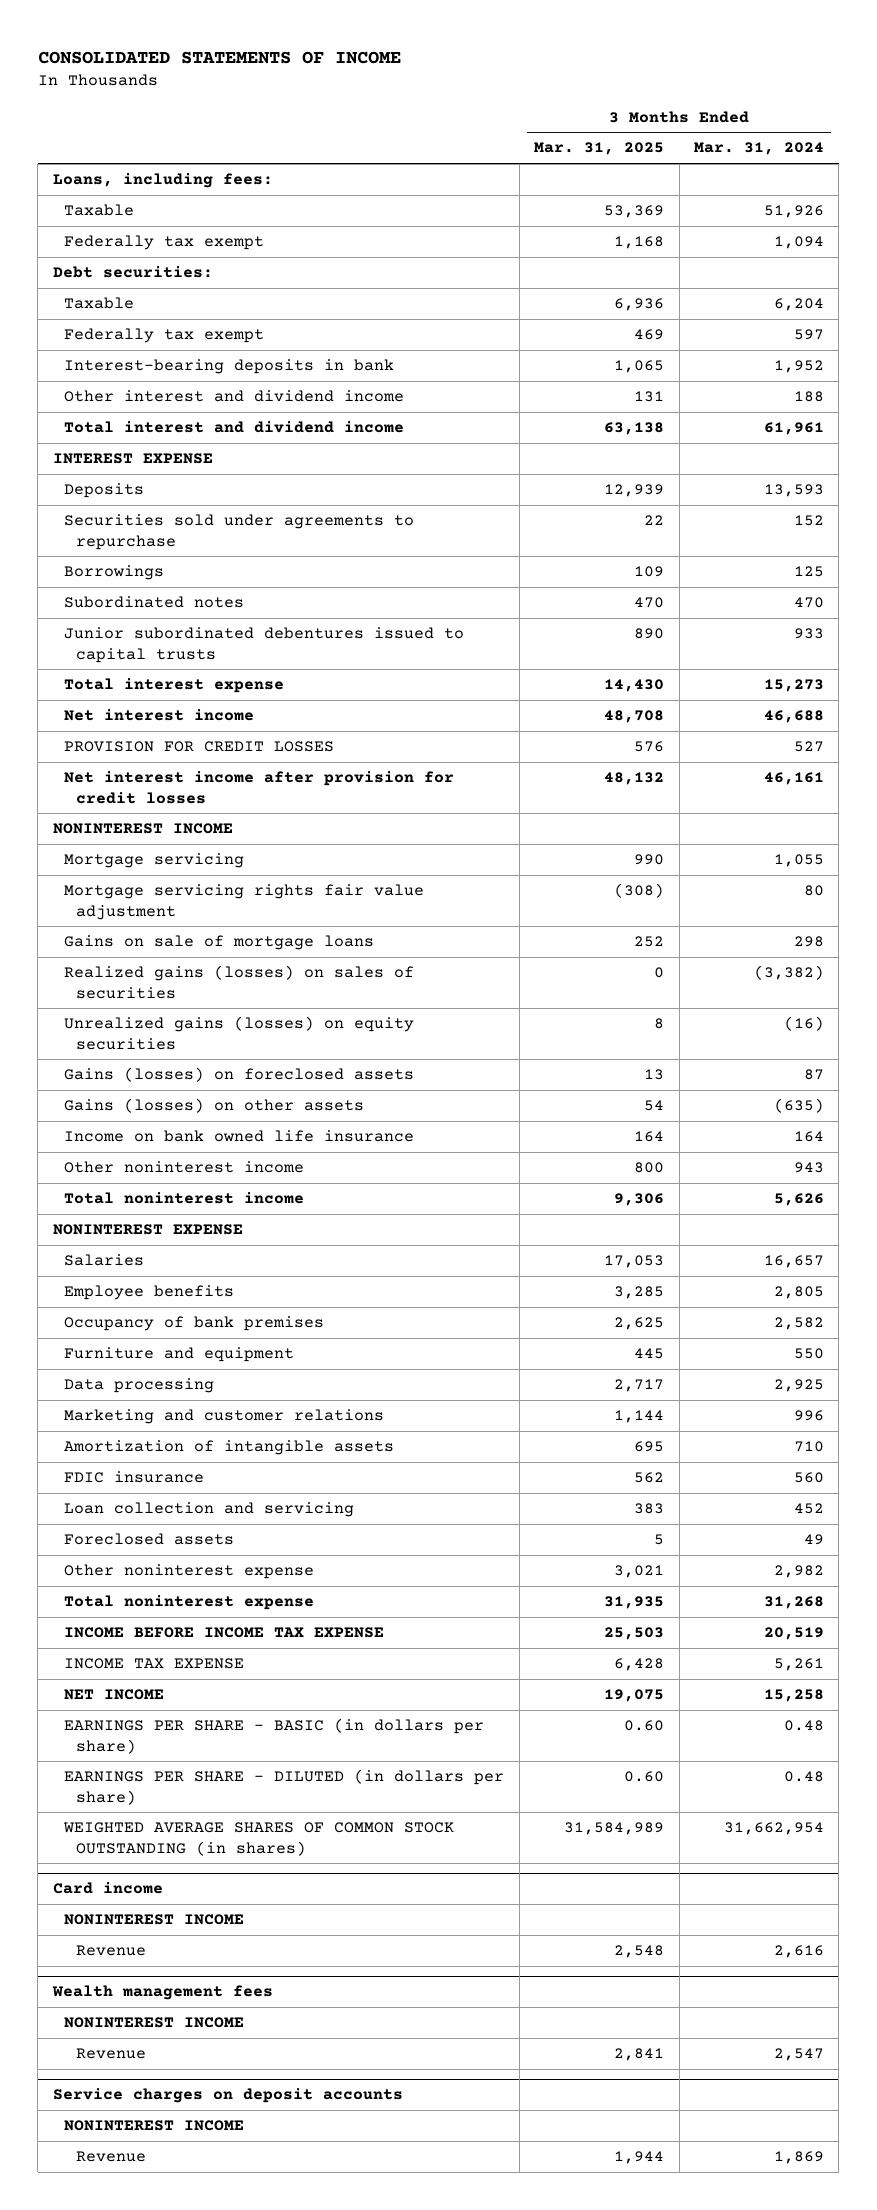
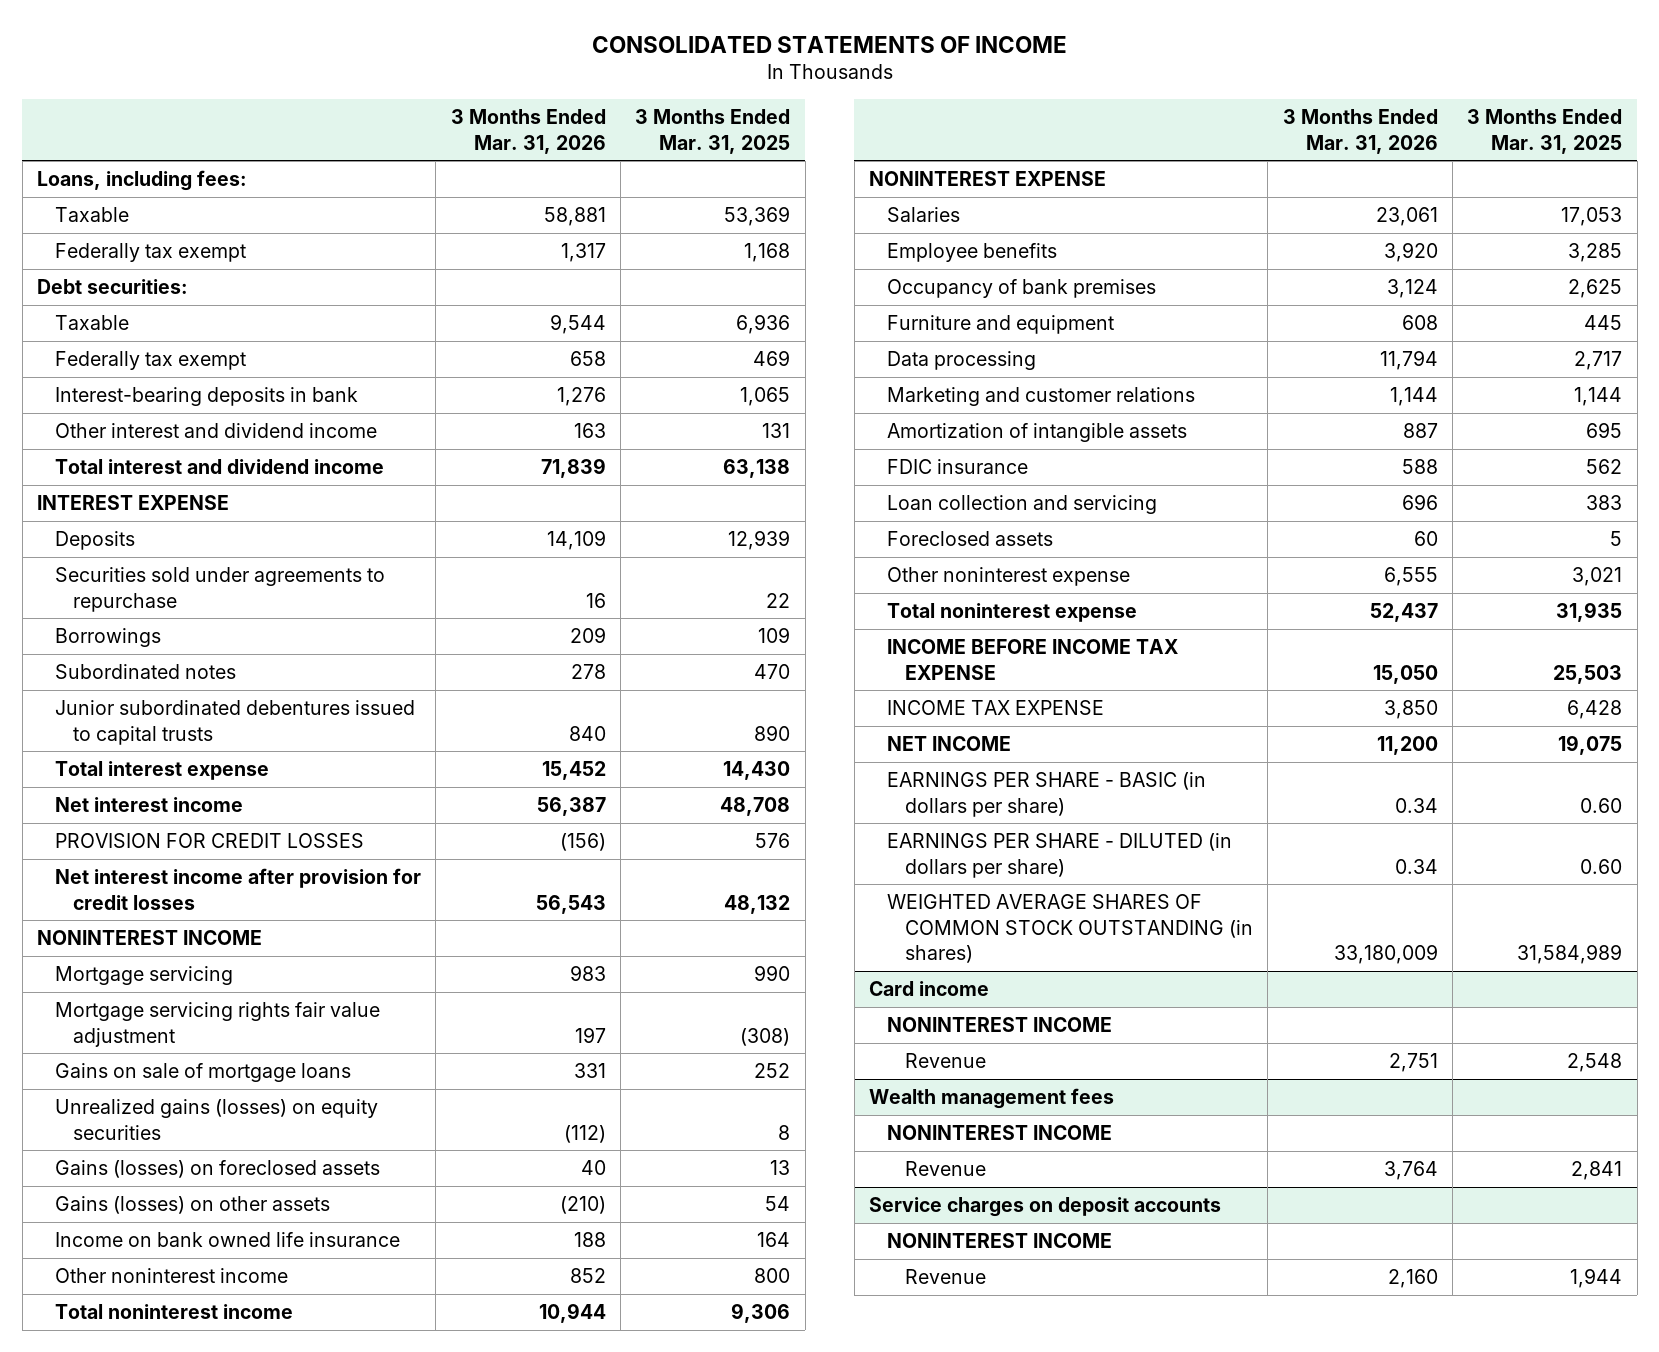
[694,142,825,156] Mar. 31, 2024 -> none
none -> [450,109,606,154] 3 Months Ended Mar. 31, 2026
[64,965,415,999] Realized gains (losses) on sales of securities -> none

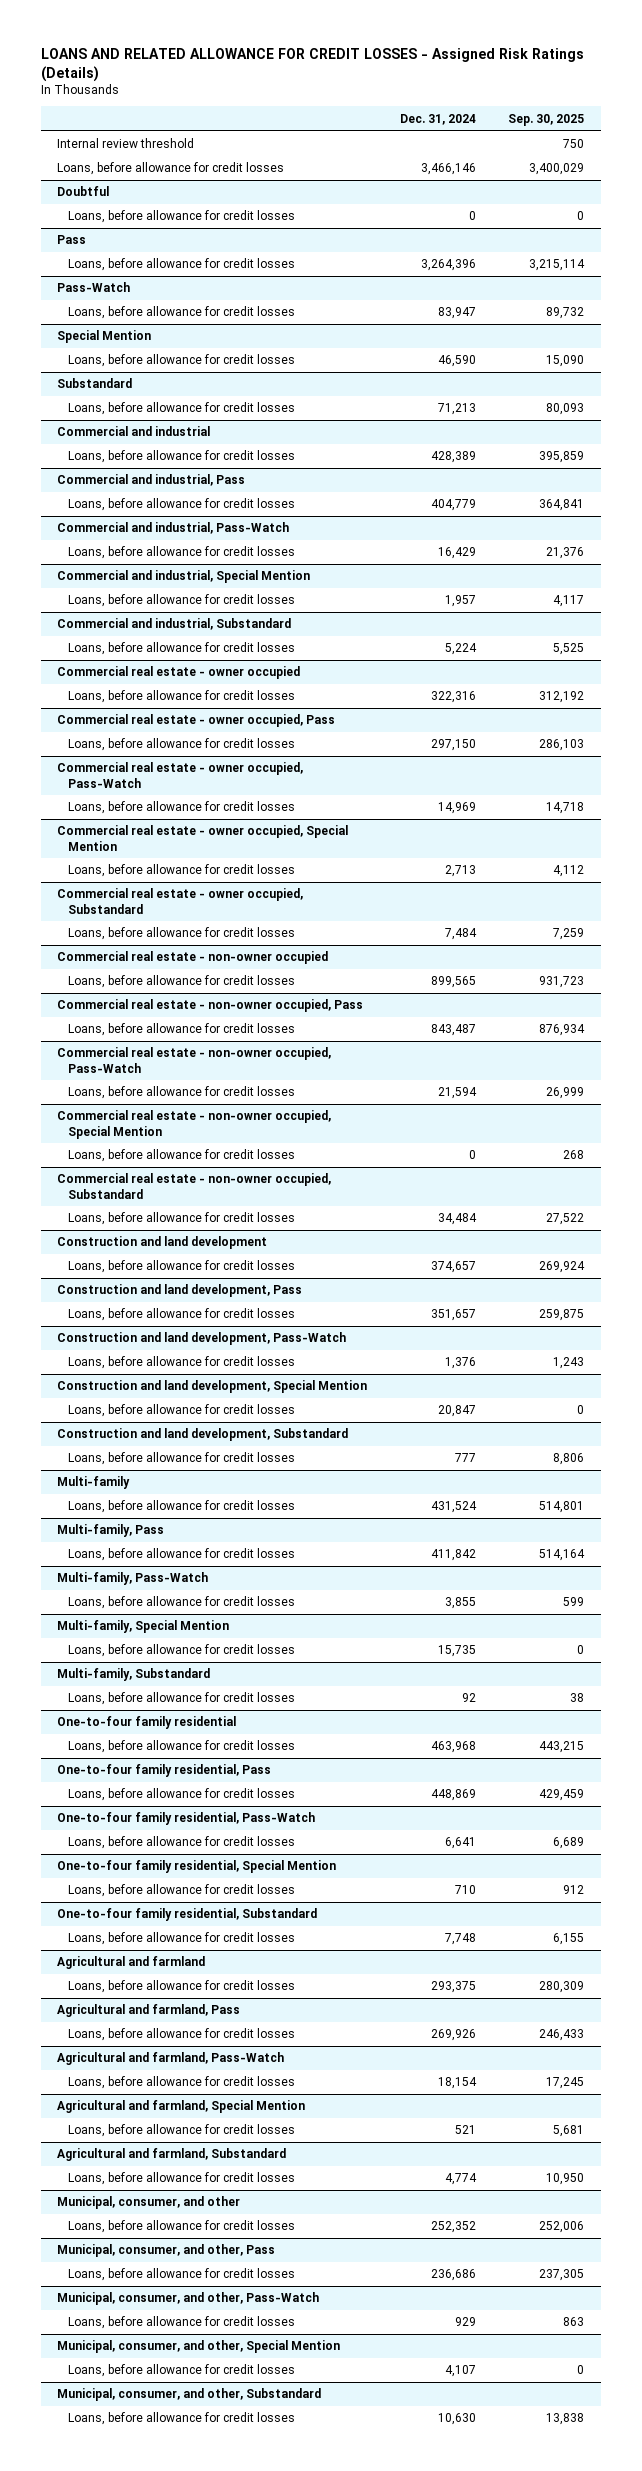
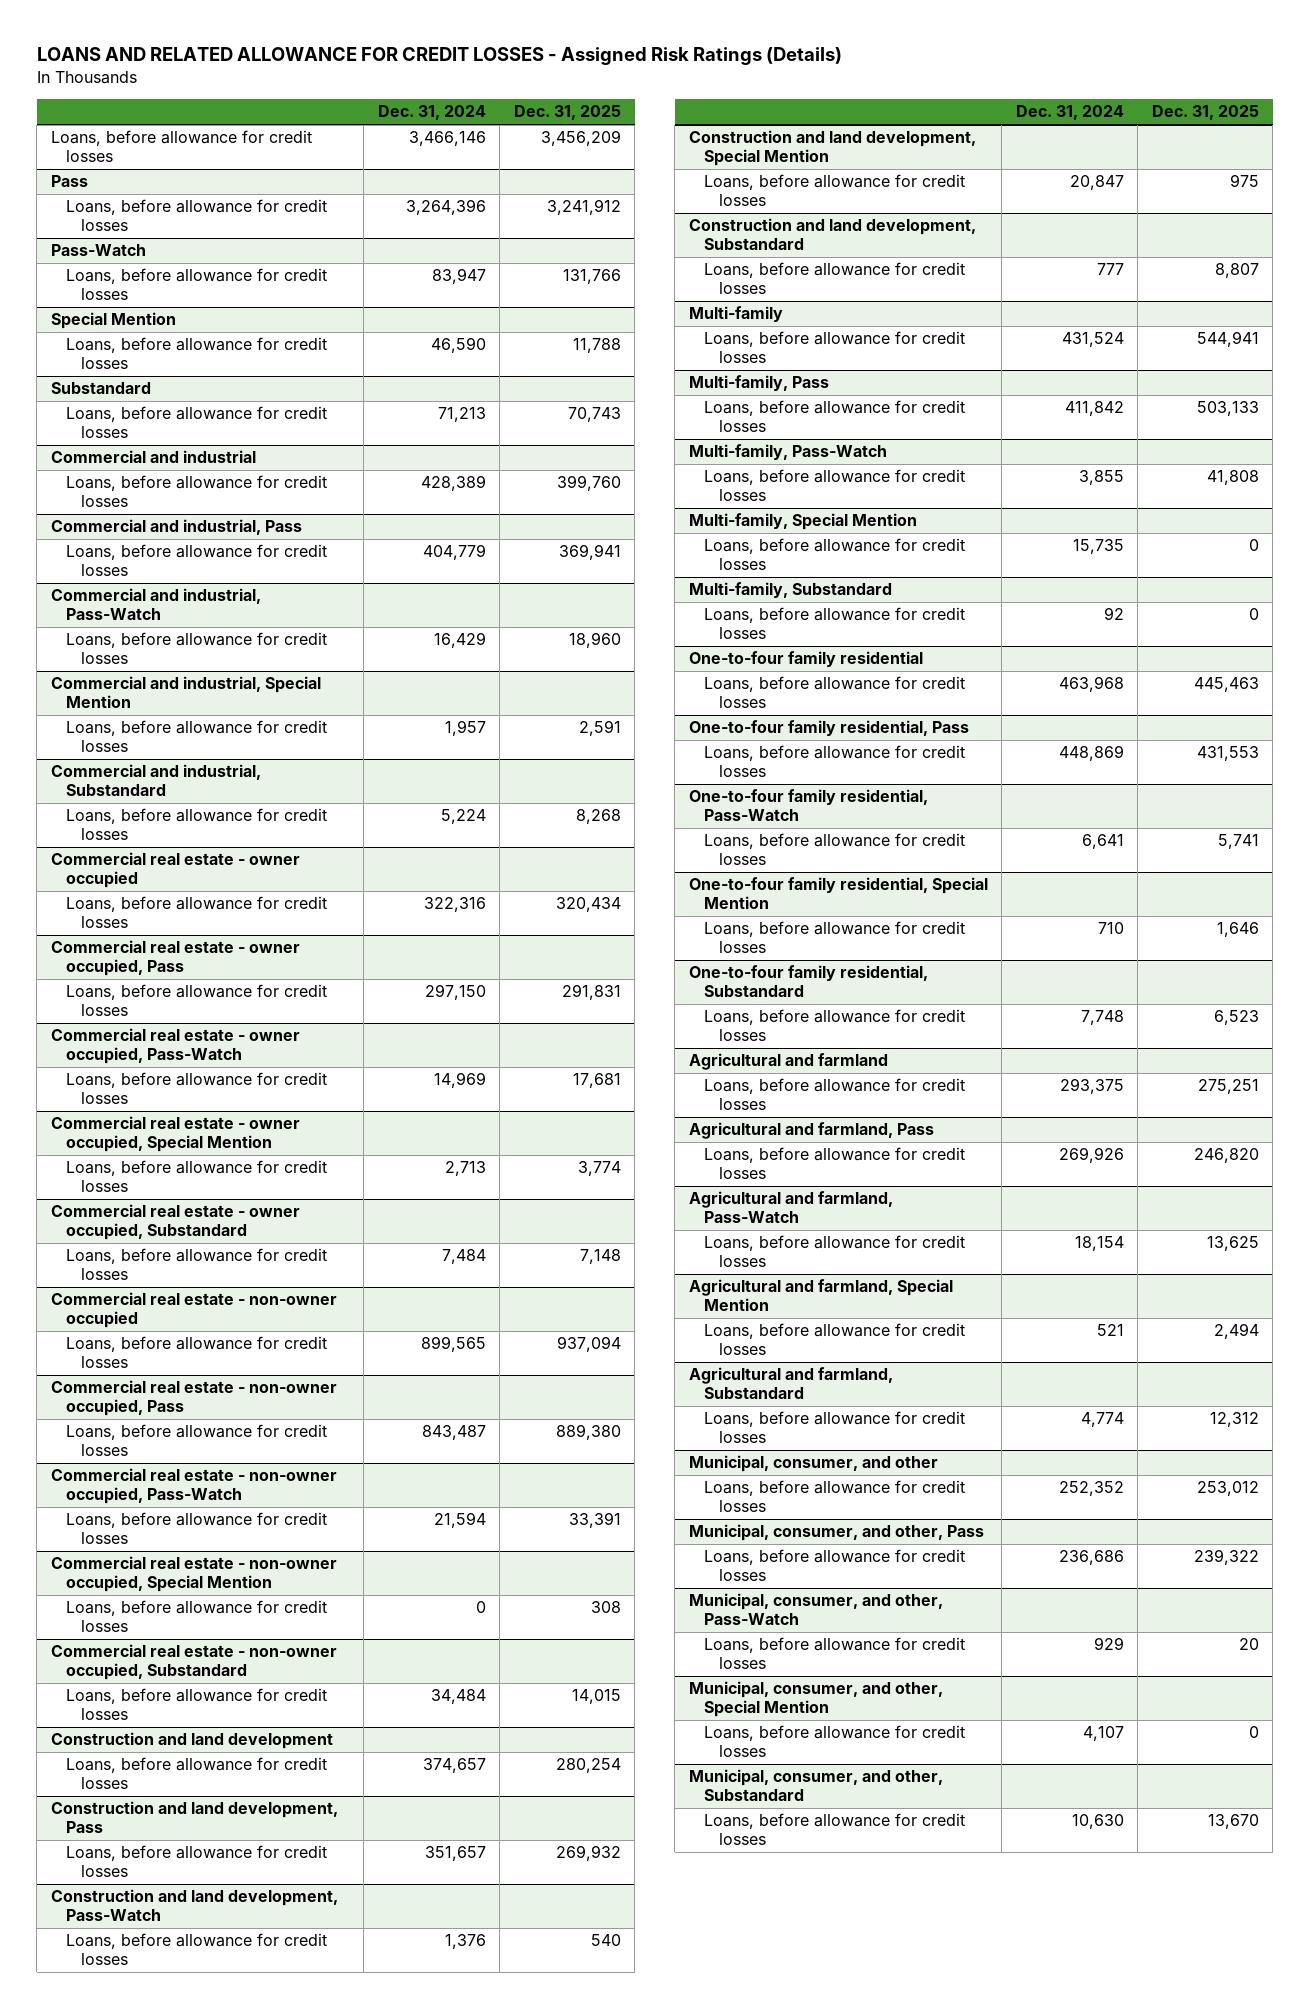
[508,113,585,126] Sep. 30, 2025 -> none
none -> [513,105,621,121] Dec. 31, 2025
[57,138,195,149] Internal review threshold -> none
[57,186,110,197] Doubtful -> none
[67,210,295,224] Loans, before allowance for credit losses -> none

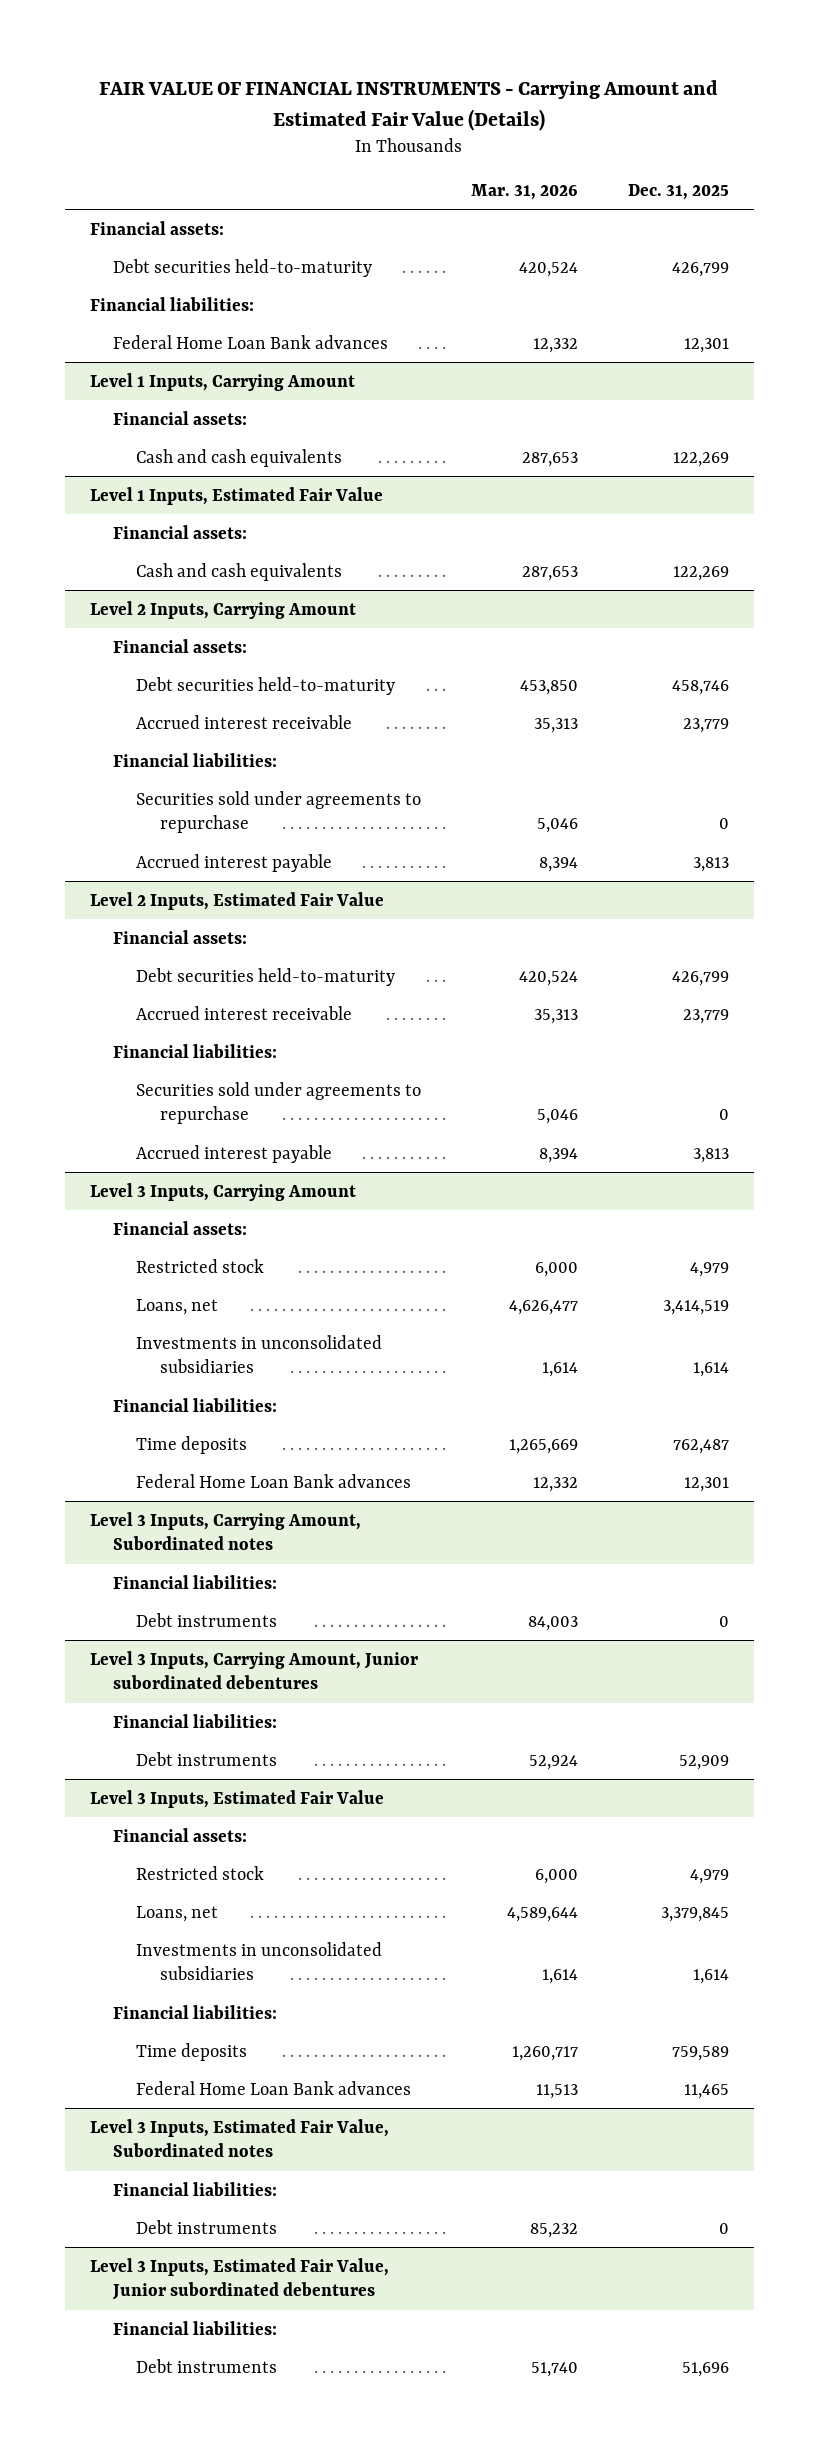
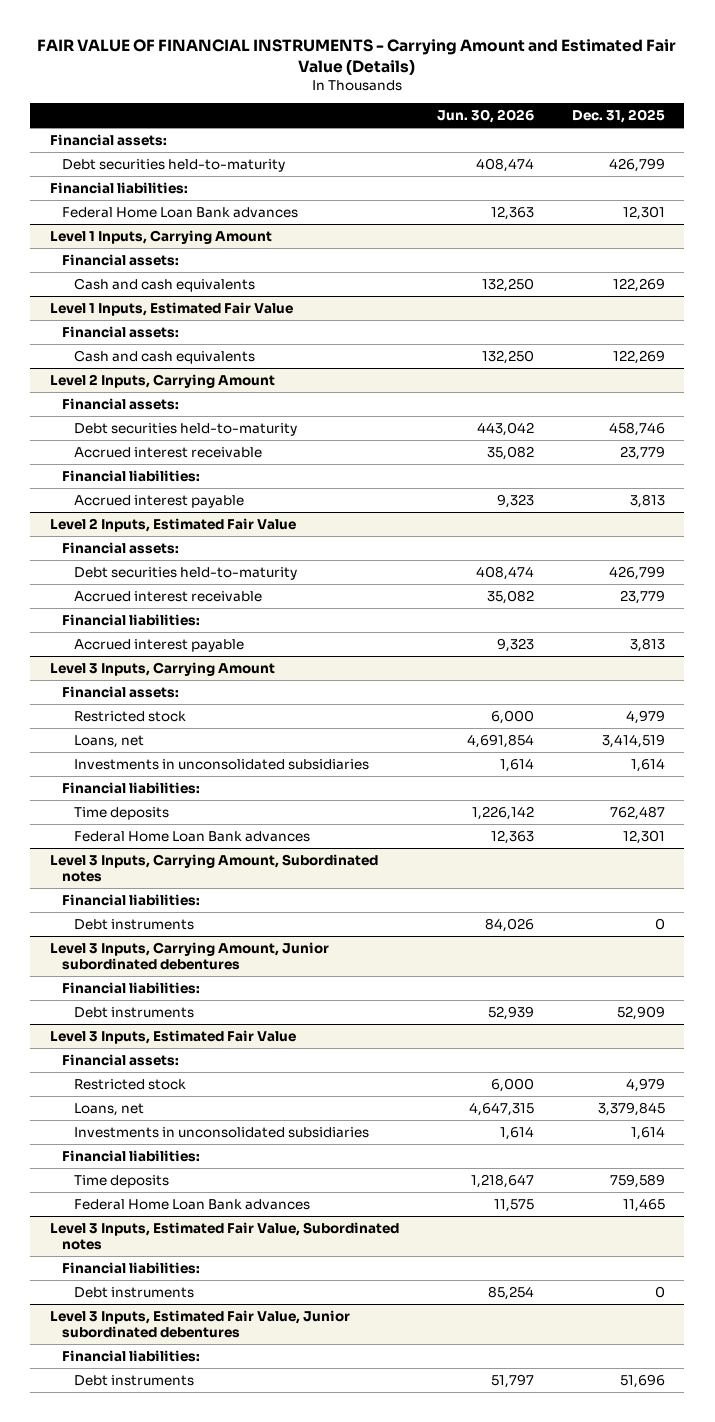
[471,184,579,201] Mar. 31, 2026 -> none
none -> [436,108,534,123] Jun. 30, 2026
[136,790,422,834] Securities sold under agreements to repurchase -> none
[136,1081,422,1125] Securities sold under agreements to repurchase -> none

